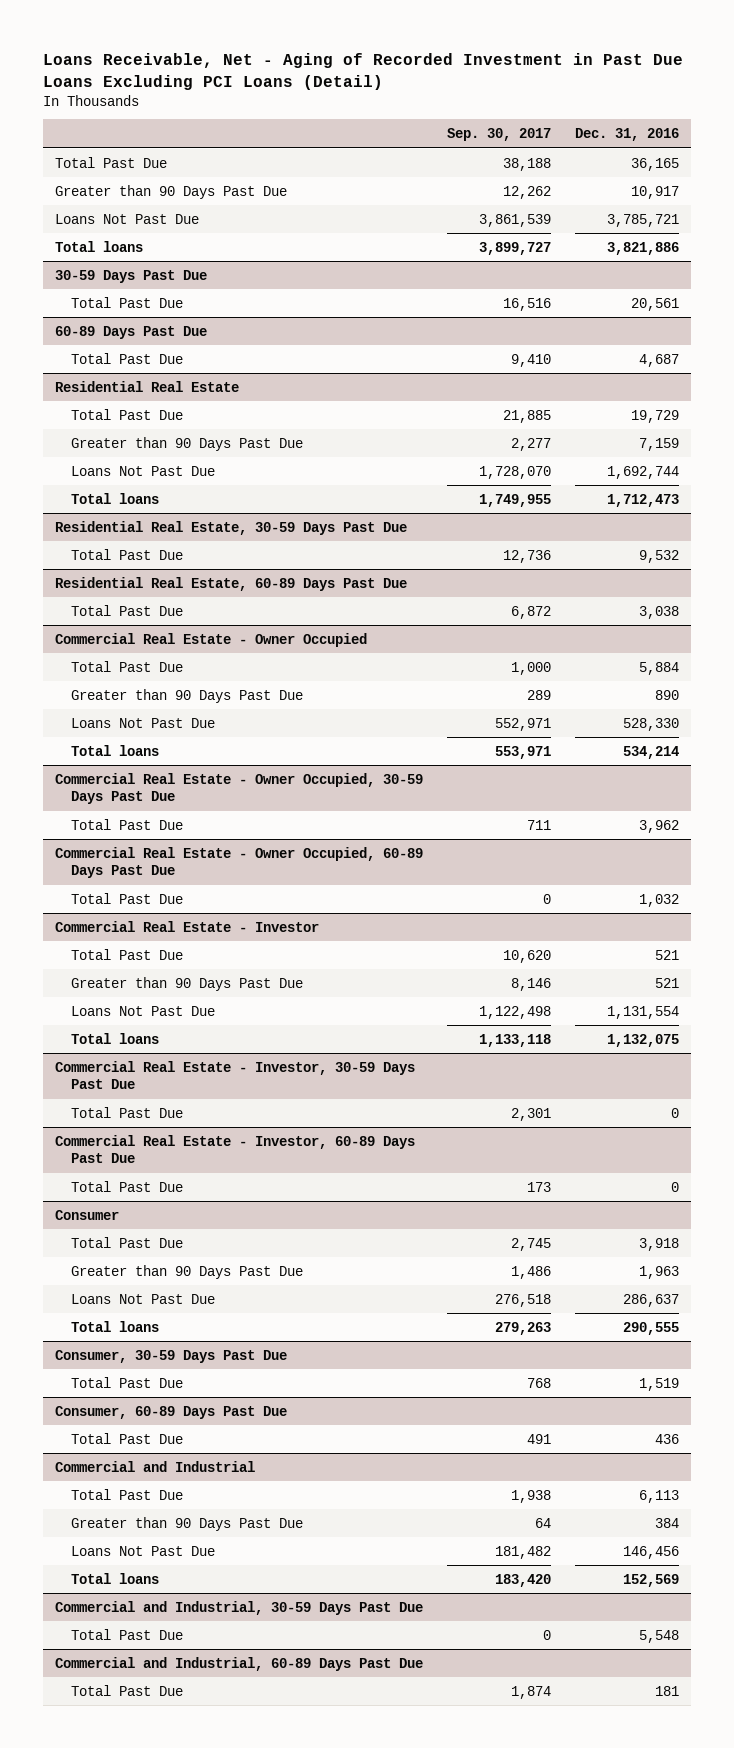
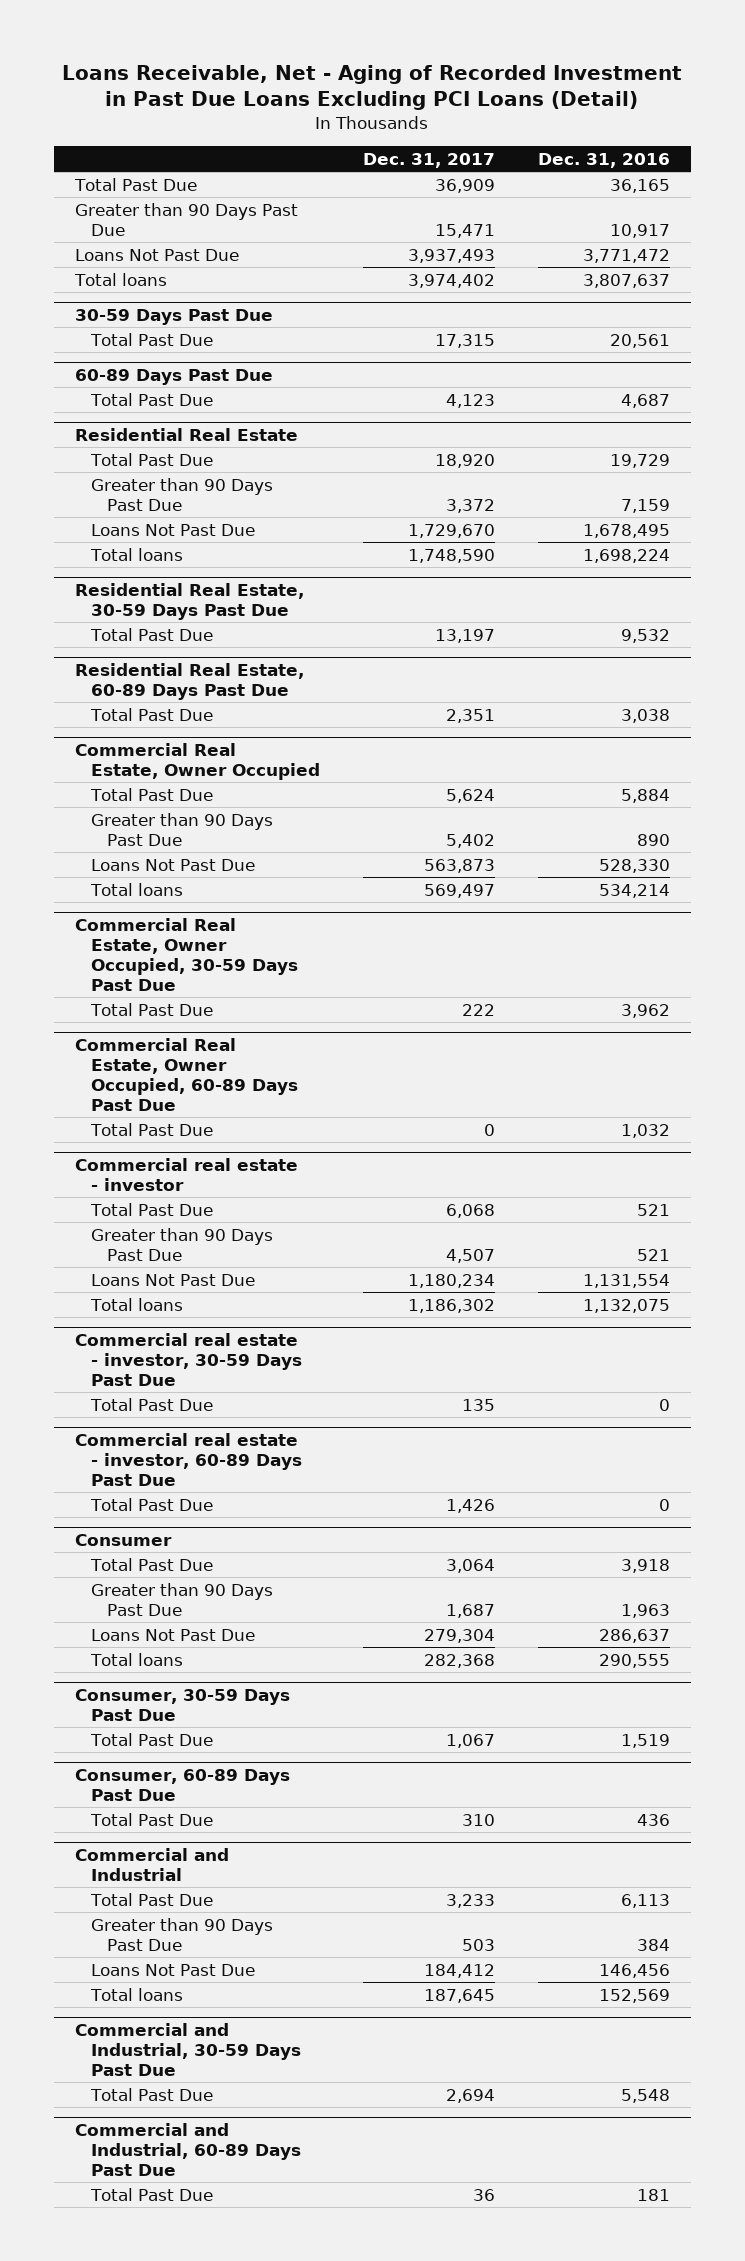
[447,128,552,142] Sep. 30, 2017 -> none
none -> [362,152,495,168] Dec. 31, 2017
[606,213,679,227] 3,785,721 -> [582,248,670,263] 3,771,472
[606,241,679,255] 3,821,886 -> [582,273,670,288] 3,807,637
[606,465,679,479] 1,692,744 -> [582,523,670,538] 1,678,495
[606,493,679,507] 1,712,473 -> [582,548,670,563] 1,698,224
[55,632,368,647] Commercial Real Estate - Owner Occupied -> [75,742,321,780] Commercial Real Estate, Owner Occupied
[55,772,424,805] Commercial Real Estate - Owner Occupied, 30-59 Days Past Due -> [75,917,299,991] Commercial Real Estate, Owner Occupied, 30-59 Days Past Due
[55,846,424,879] Commercial Real Estate - Owner Occupied, 60-89 Days Past Due -> [75,1037,299,1111] Commercial Real Estate, Owner Occupied, 60-89 Days Past Due
[55,920,320,932] Commercial Real Estate - Investor -> [75,1157,299,1191] Commercial real estate - investor
[55,1060,416,1090] Commercial Real Estate - Investor, 30-59 Days Past Due -> [75,1332,303,1386] Commercial real estate - investor, 30-59 Days Past Due
[55,1134,416,1164] Commercial Real Estate - Investor, 60-89 Days Past Due -> [75,1432,303,1486] Commercial real estate - investor, 60-89 Days Past Due

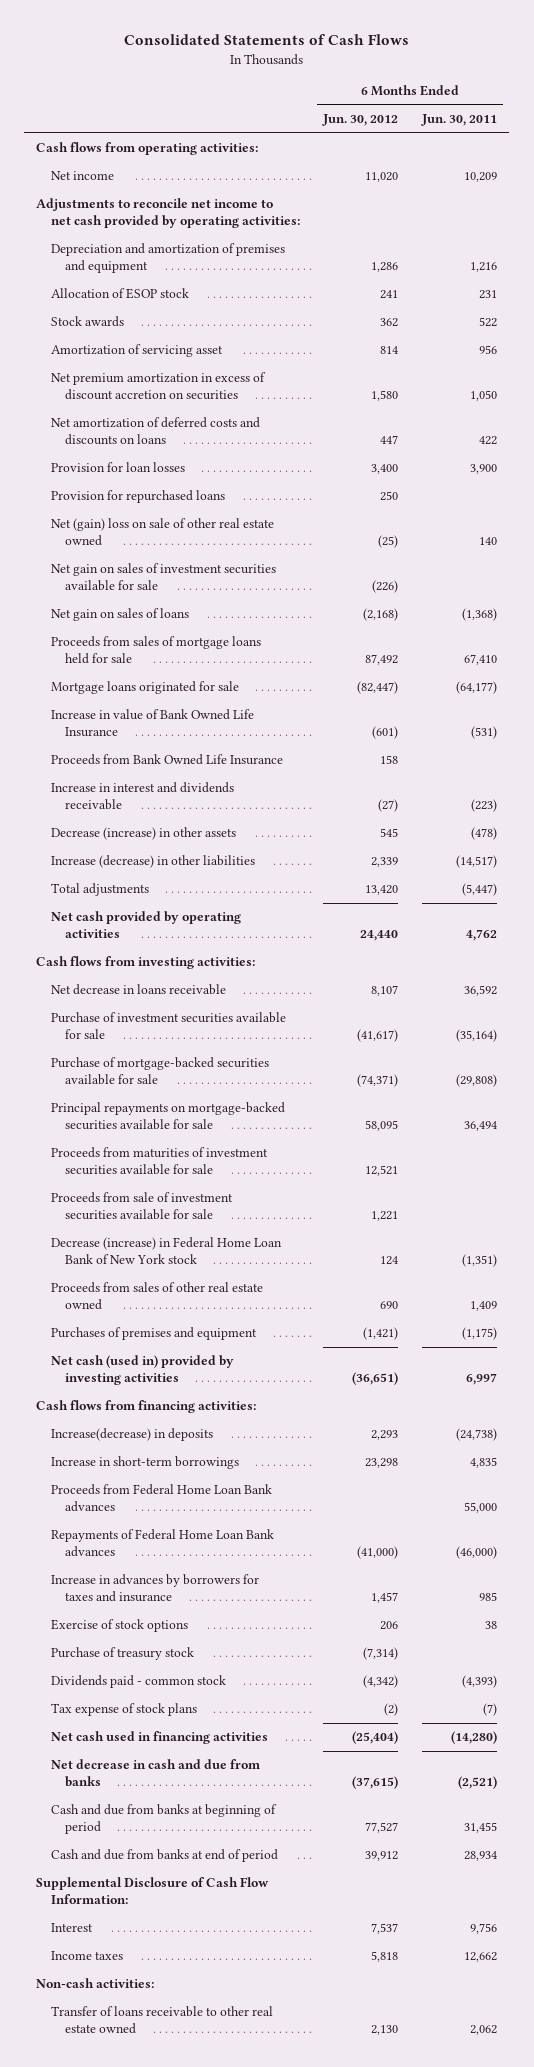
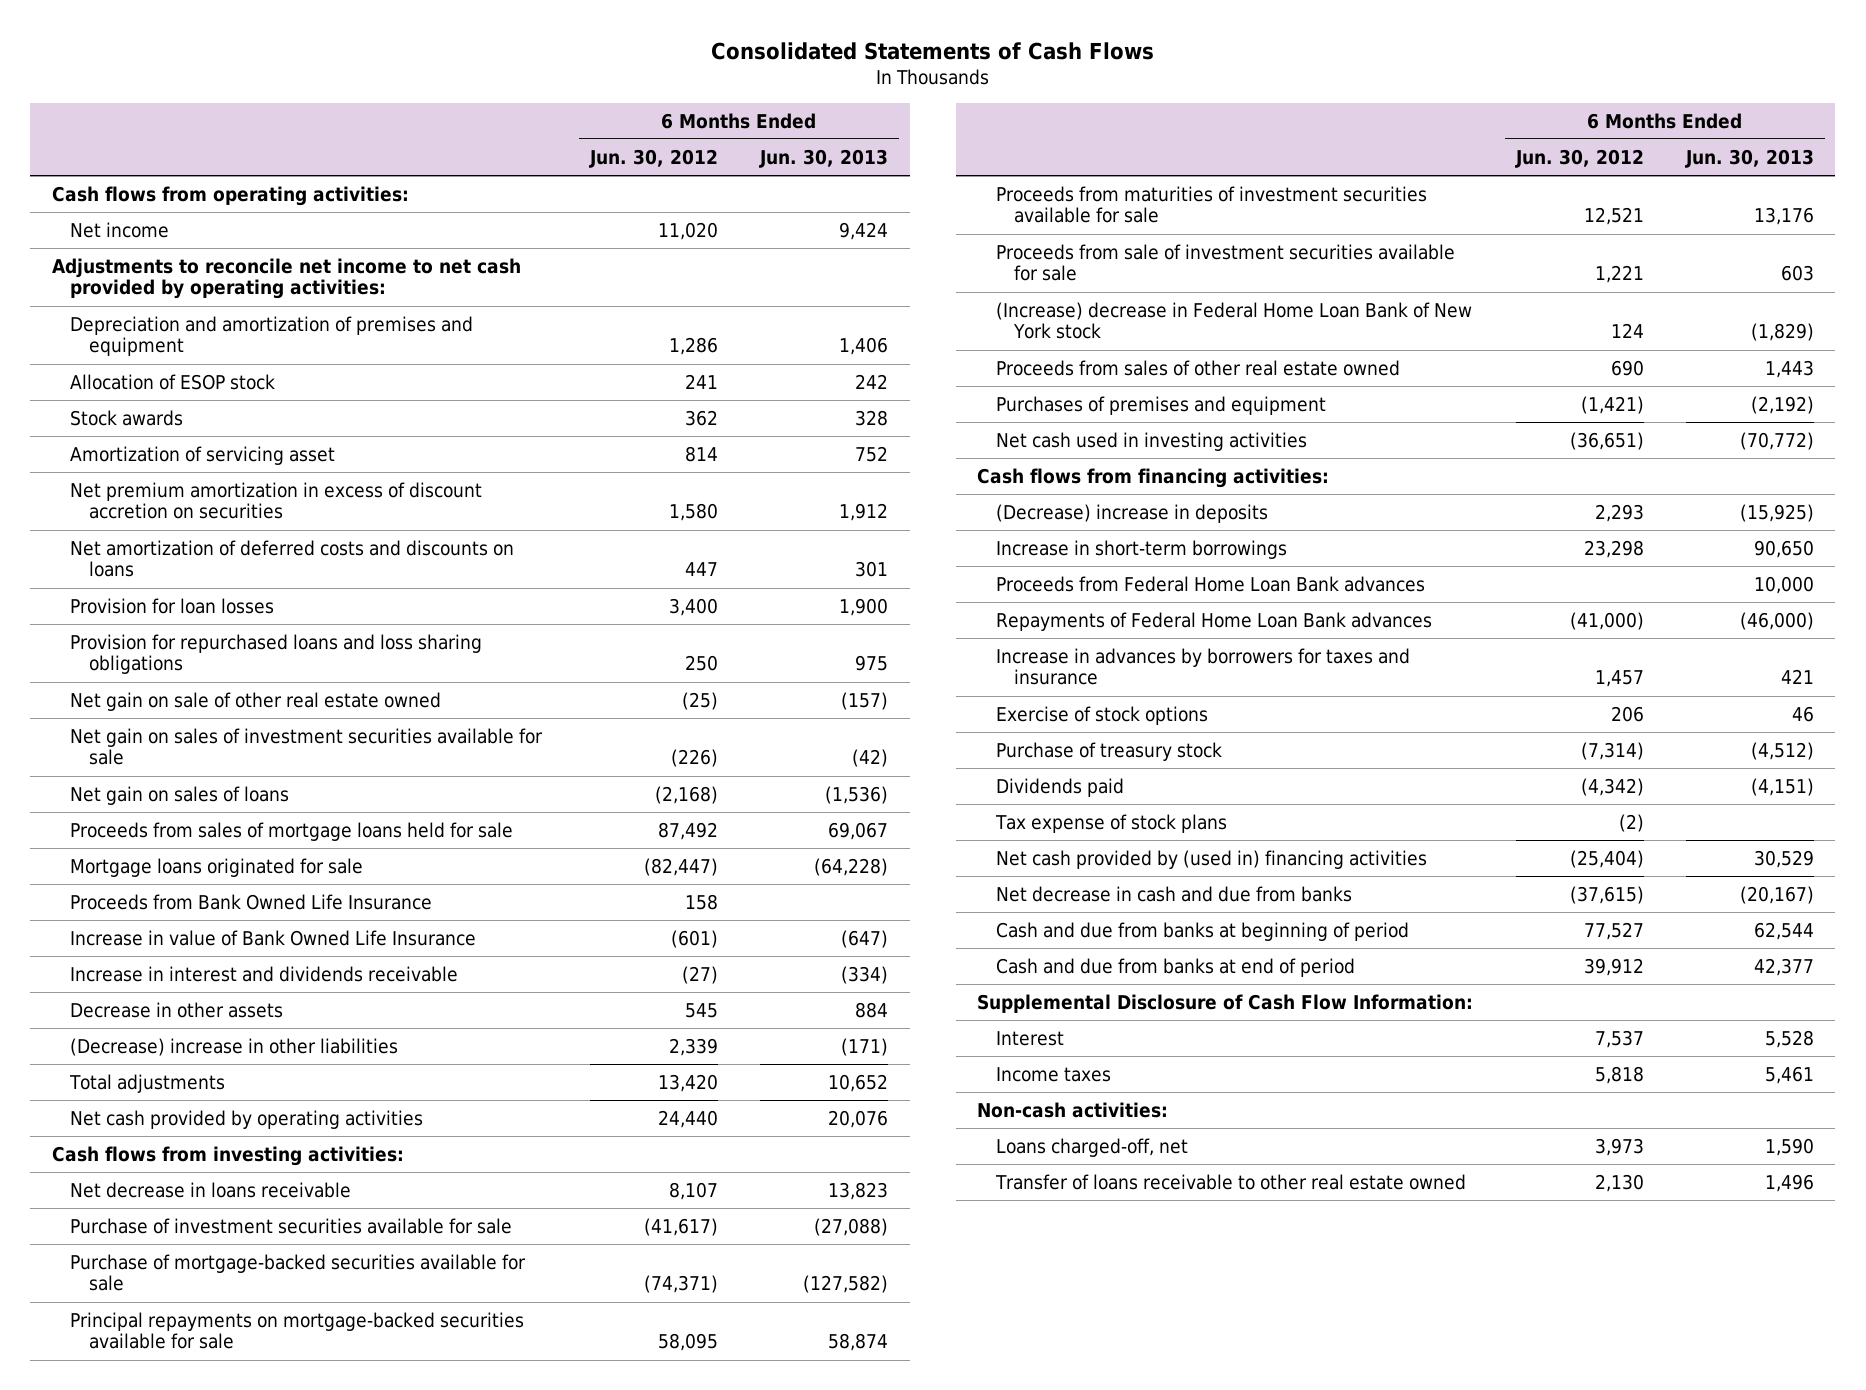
[421,114,498,127] Jun. 30, 2011 -> none
none -> [759,148,889,168] Jun. 30, 2013
[50,490,225,504] Provision for repurchased loans -> [70,633,483,675] Provision for repurchased loans and loss sharing obligations
[50,518,274,547] Net (gain) loss on sale of other real estate owned -> [70,691,442,711] Net gain on sale of other real estate owned
[50,709,254,738] Increase in value of Bank Owned Life Insurance -> [70,929,477,946] Increase in value of Bank Owned Life Insurance
[50,827,236,841] Decrease (increase) in other assets -> [70,1001,284,1018] Decrease in other assets
[50,855,255,869] Increase (decrease) in other liabilities -> [70,1037,399,1056] (Decrease) increase in other liabilities
[50,1237,282,1265] Decrease (increase) in Federal Home Loan Bank of New York stock -> [995,301,1472,340] (Increase) decrease in Federal Home Loan Bank of New York stock
[50,1355,234,1386] Net cash (used in) provided by investing activities -> [995,431,1307,451] Net cash used in investing activities
[50,1428,213,1442] Increase(decrease) in deposits -> [995,503,1268,523] (Decrease) increase in deposits
[50,1675,226,1689] Dividends paid - common stock -> [995,777,1124,797] Dividends paid
[50,1731,268,1745] Net cash used in financing activities -> [995,849,1427,869] Net cash provided by (used in) financing activities
none -> [995,1137,1188,1157] Loans charged-off, net

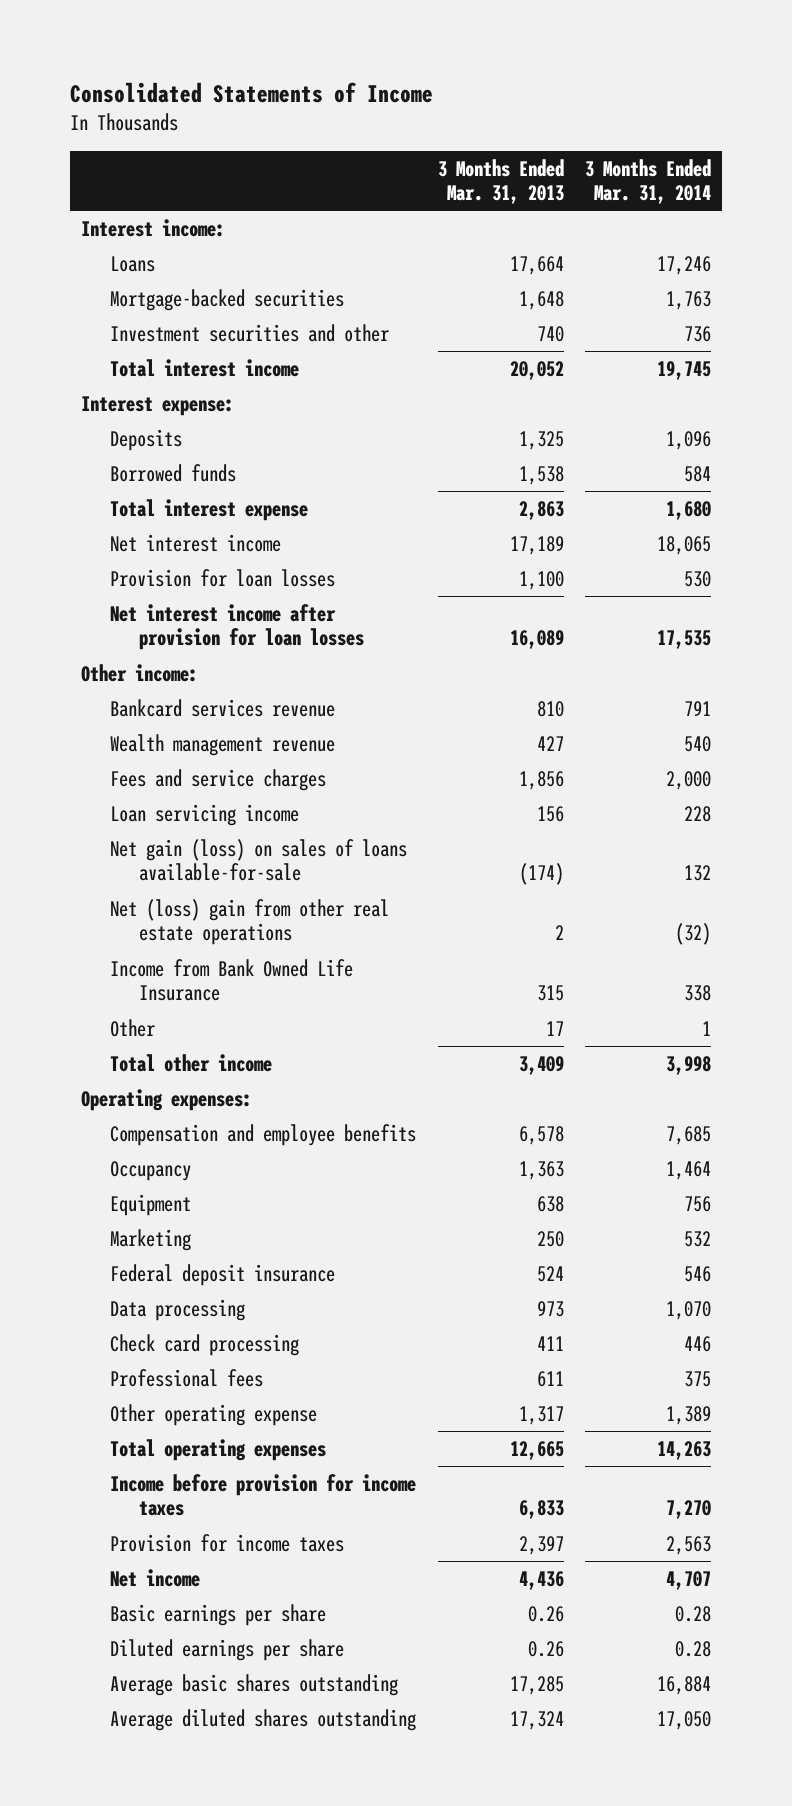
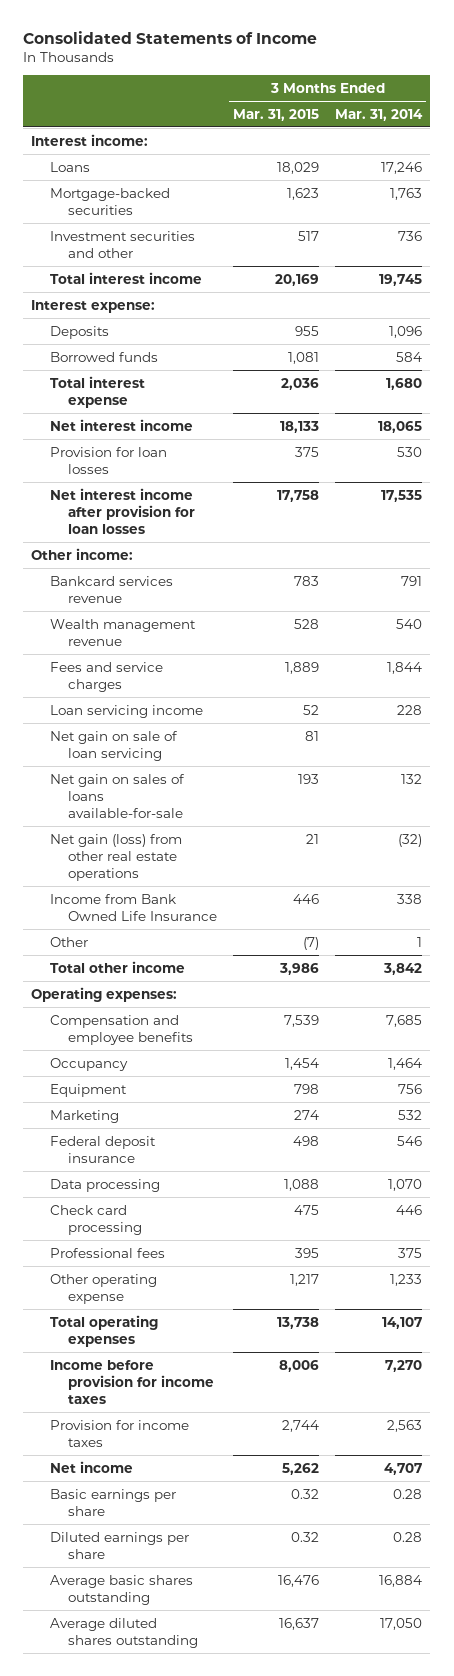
[437,158,564,204] 3 Months Ended Mar. 31, 2013 -> none
none -> [232,108,319,121] Mar. 31, 2015
[666,770,712,790] 2,000 -> [387,661,423,674] 1,844
none -> [49,730,178,761] Net gain on sale of loan servicing
[109,838,407,882] Net gain (loss) on sales of loans available-for-sale -> [49,773,185,818] Net gain on sales of loans available-for-sale
[109,898,389,946] Net (loss) gain from other real estate operations -> [49,833,182,881] Net gain (loss) from other real estate operations
[666,1055,712,1075] 3,998 -> [383,962,423,975] 3,842
[666,1405,712,1425] 1,389 -> [390,1273,423,1286] 1,233
[657,1440,712,1460] 14,263 -> [382,1316,423,1329] 14,107

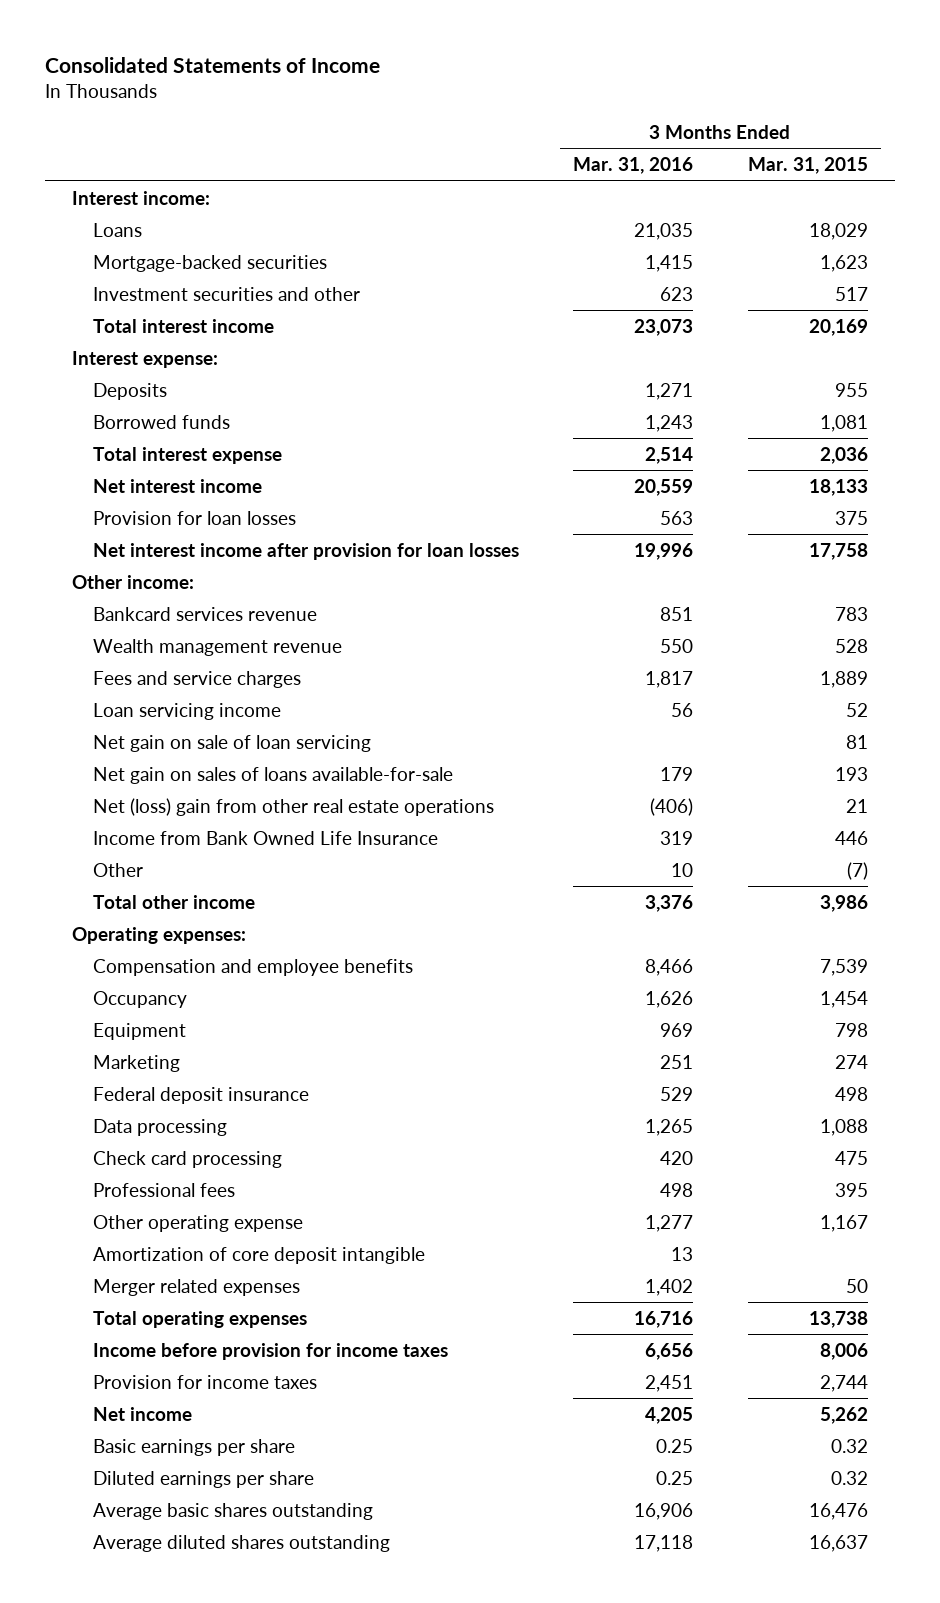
[335,108,424,121] Mar. 31, 2014 -> none
none -> [573,157,694,175] Mar. 31, 2016
[49,833,182,881] Net gain (loss) from other real estate operations -> [93,797,495,816] Net (loss) gain from other real estate operations
[289,1273,319,1286] 1,217 -> [819,1214,868,1232] 1,167
none -> [93,1246,426,1264] Amortization of core deposit intangible
none -> [93,1278,301,1296] Merger related expenses

